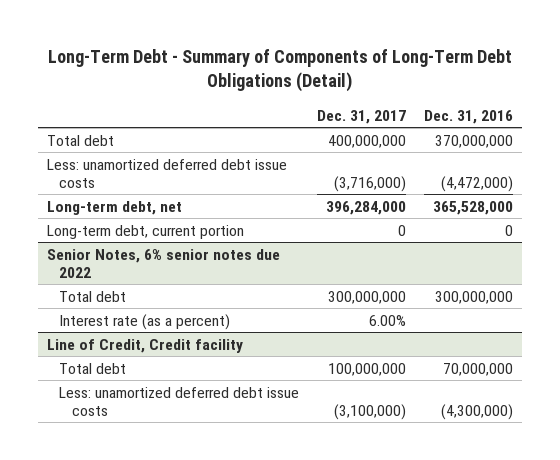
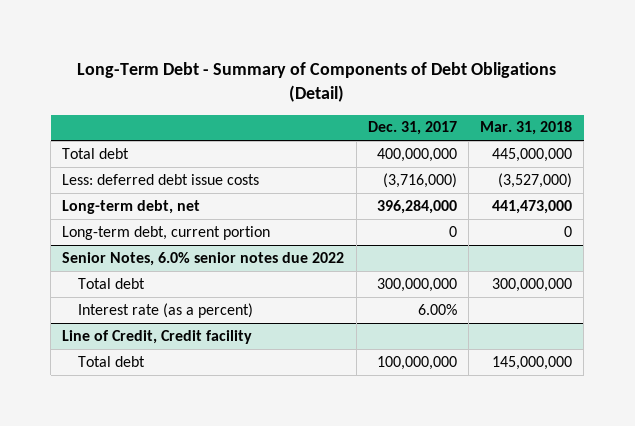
[48,48,513,93] Long-Term Debt - Summary of Components of Long-Term Debt Obligations (Detail) -> [77,61,557,103] Long-Term Debt - Summary of Components of Debt Obligations (Detail)
[424,109,514,124] Dec. 31, 2016 -> none
none -> [480,121,573,136] Mar. 31, 2018
[47,158,288,188] Less: unamortized deferred debt issue costs -> [62,173,260,185] Less: deferred debt issue costs
[47,248,281,278] Senior Notes, 6% senior notes due 2022 -> [62,251,345,266] Senior Notes, 6.0% senior notes due 2022
[59,386,300,416] Less: unamortized deferred debt issue costs -> none

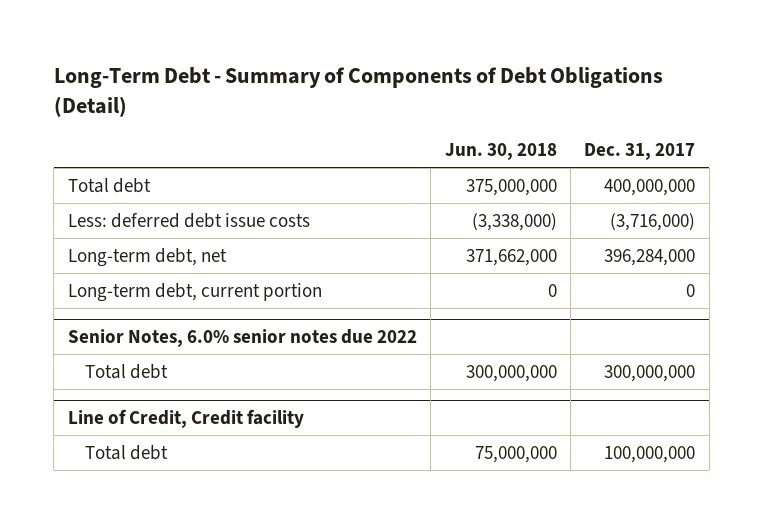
[480,121,573,136] Mar. 31, 2018 -> none
none -> [444,142,557,160] Jun. 30, 2018
[77,302,253,318] Interest rate (as a percent) -> none

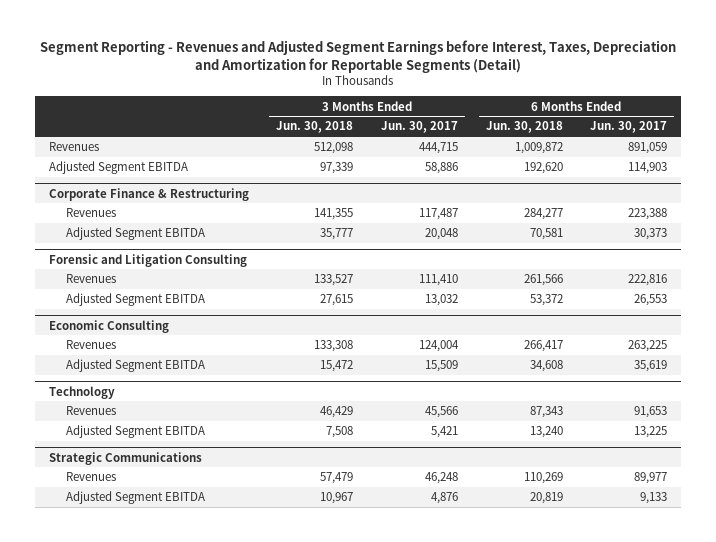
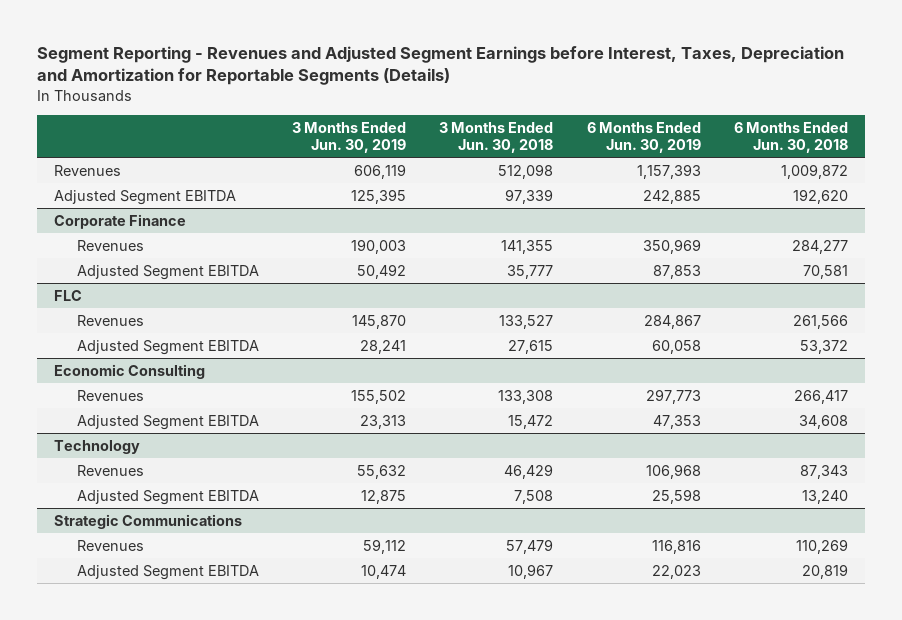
[39,40,676,73] Segment Reporting - Revenues and Adjusted Segment Earnings before Interest, Taxes, Depreciation and Amortization for Reportable Segments (Detail) -> [36,46,844,86] Segment Reporting - Revenues and Adjusted Segment Earnings before Interest, Taxes, Depreciation and Amortization for Reportable Segments (Details)
[380,121,458,134] Jun. 30, 2017 -> none
[590,121,668,134] Jun. 30, 2017 -> none
none -> [291,121,406,153] 3 Months Ended Jun. 30, 2019
none -> [586,121,701,153] 6 Months Ended Jun. 30, 2019
[48,187,249,201] Corporate Finance & Restructuring -> [53,213,186,229] Corporate Finance
[48,253,247,267] Forensic and Litigation Consulting -> [53,289,82,301] FLC

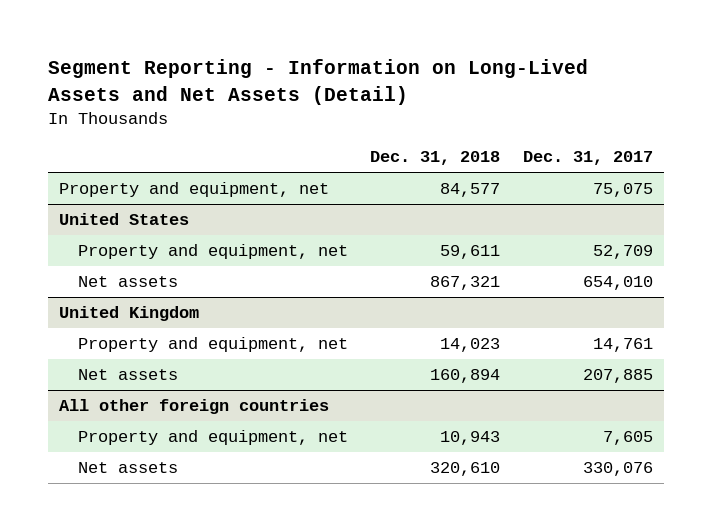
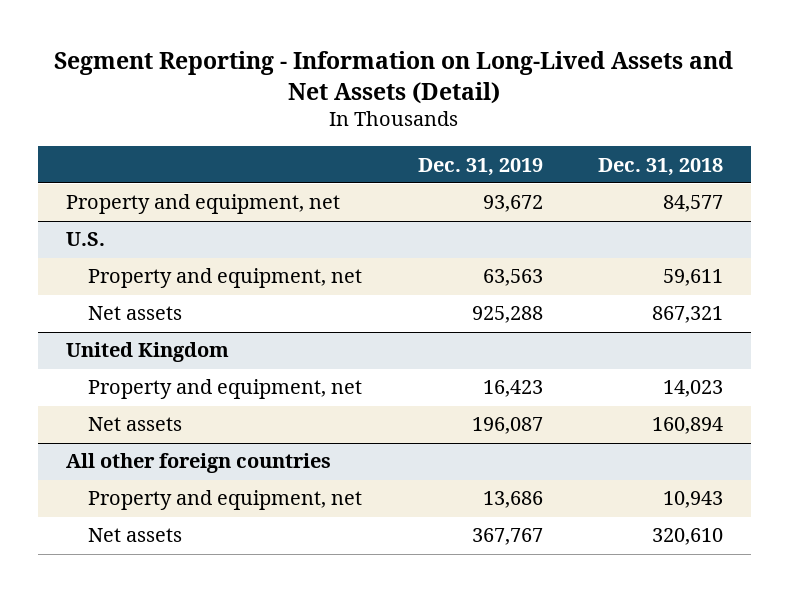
[522,151,653,166] Dec. 31, 2017 -> none
none -> [417,157,543,176] Dec. 31, 2019
[58,213,189,226] United States -> [65,232,105,247] U.S.

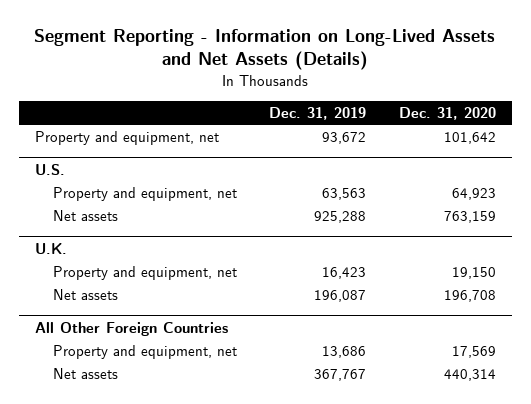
[54,50,734,104] Segment Reporting - Information on Long-Lived Assets and Net Assets (Detail) -> [34,29,496,71] Segment Reporting - Information on Long-Lived Assets and Net Assets (Details)
[597,157,723,176] Dec. 31, 2018 -> none
none -> [398,106,496,120] Dec. 31, 2020
[65,342,229,363] United Kingdom -> [34,242,67,254] U.K.
[65,453,331,474] All other foreign countries -> [34,321,228,336] All Other Foreign Countries

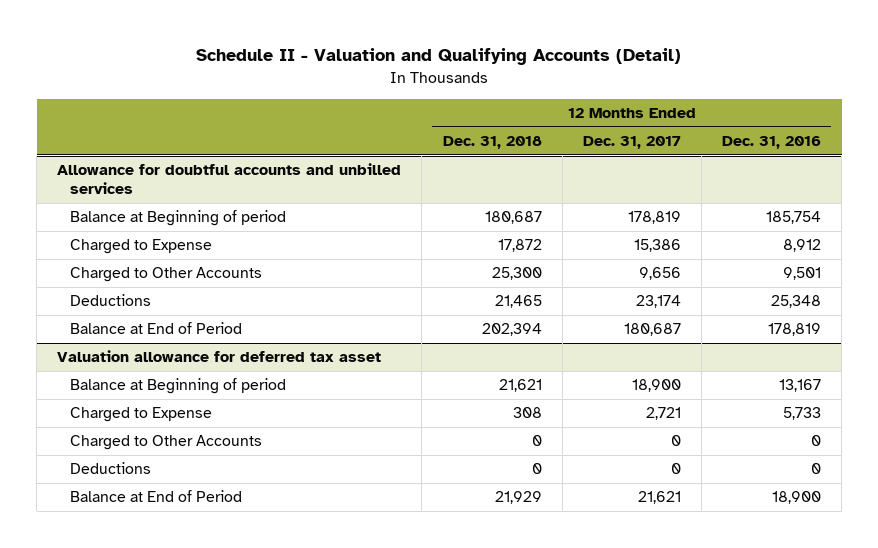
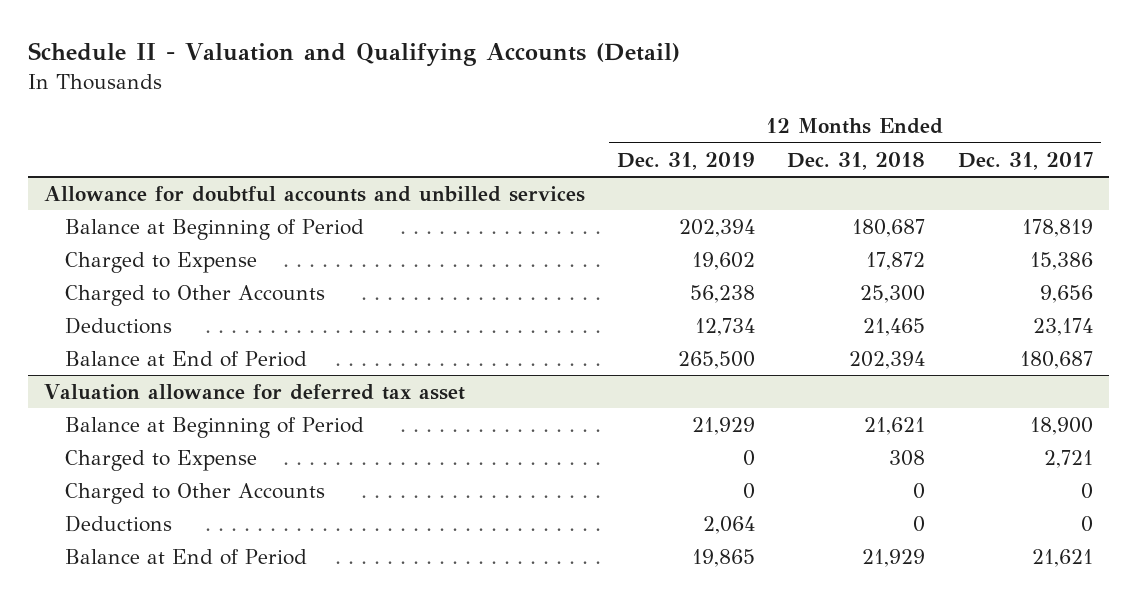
[721,135,821,149] Dec. 31, 2016 -> none
none -> [617,151,756,170] Dec. 31, 2019
[69,210,286,227] Balance at Beginning of period -> [65,218,365,240] Balance at Beginning of Period
[69,378,286,395] Balance at Beginning of period -> [65,416,365,438] Balance at Beginning of Period

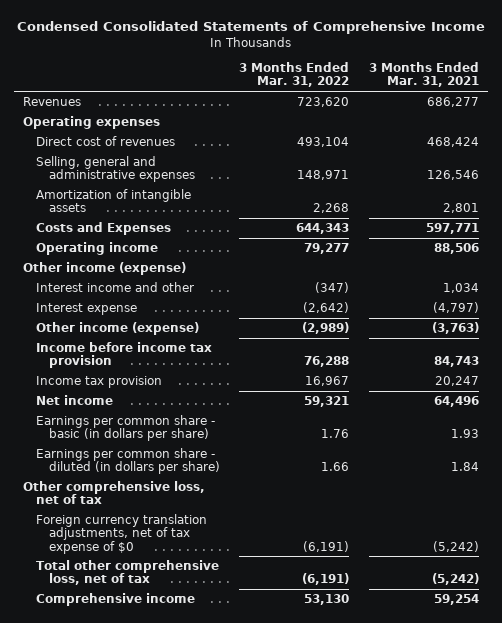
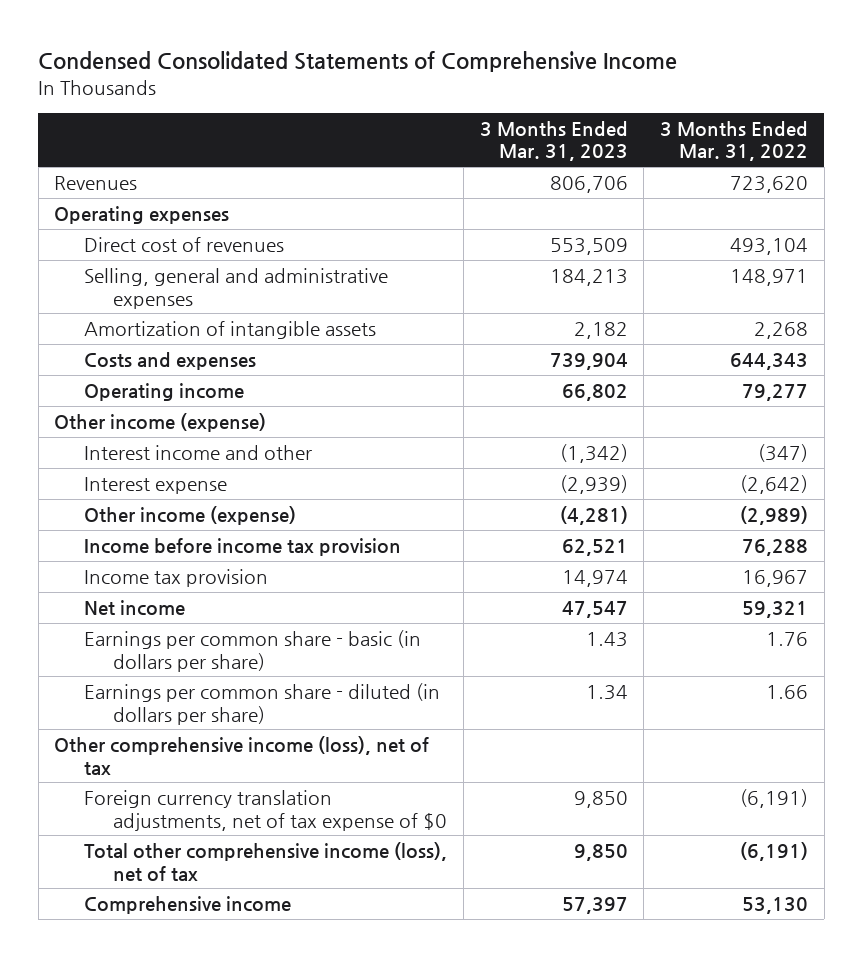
[368,61,479,88] 3 Months Ended Mar. 31, 2021 -> none
none -> [479,121,628,162] 3 Months Ended Mar. 31, 2023
[36,221,172,235] Costs and Expenses -> [83,352,256,371] Costs and expenses
[23,480,206,505] Other comprehensive loss, net of tax -> [54,736,430,775] Other comprehensive income (loss), net of tax
[36,559,220,586] Total other comprehensive loss, net of tax -> [83,842,447,881] Total other comprehensive income (loss), net of tax

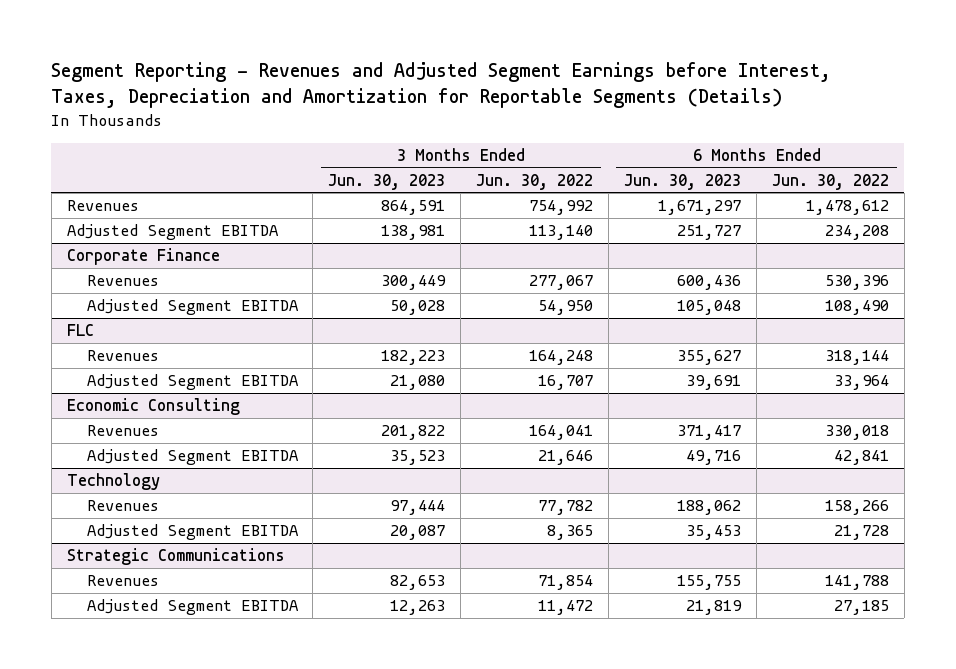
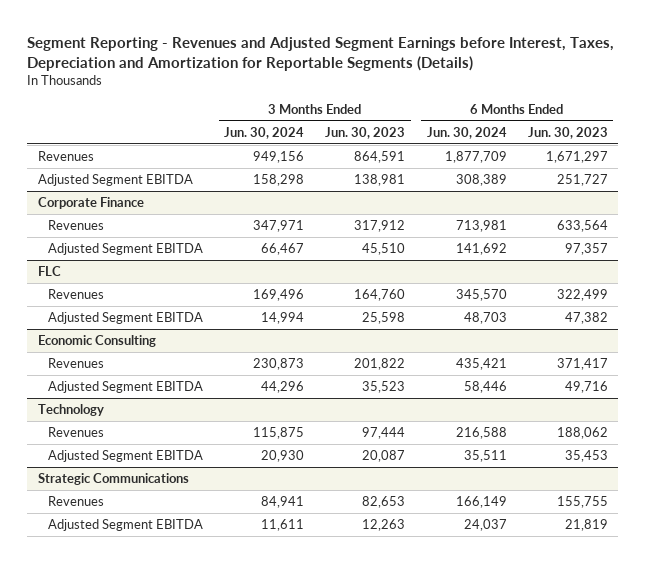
[476,173,594,190] Jun. 30, 2022 -> none
[771,173,889,190] Jun. 30, 2022 -> none
none -> [224,127,305,140] Jun. 30, 2024
none -> [426,127,507,140] Jun. 30, 2024
[381,275,447,291] 300,449 -> [354,220,406,233] 317,912
[677,275,742,291] 600,436 -> [556,220,608,233] 633,564
[390,300,446,316] 50,028 -> [362,243,406,256] 45,510
[677,300,742,316] 105,048 -> [564,243,608,256] 97,357
[381,350,446,366] 182,223 -> [354,289,406,302] 164,760
[677,350,742,366] 355,627 -> [556,289,608,302] 322,499
[390,375,446,391] 21,080 -> [362,312,406,325] 25,598
[686,375,742,391] 39,691 -> [564,312,608,325] 47,382

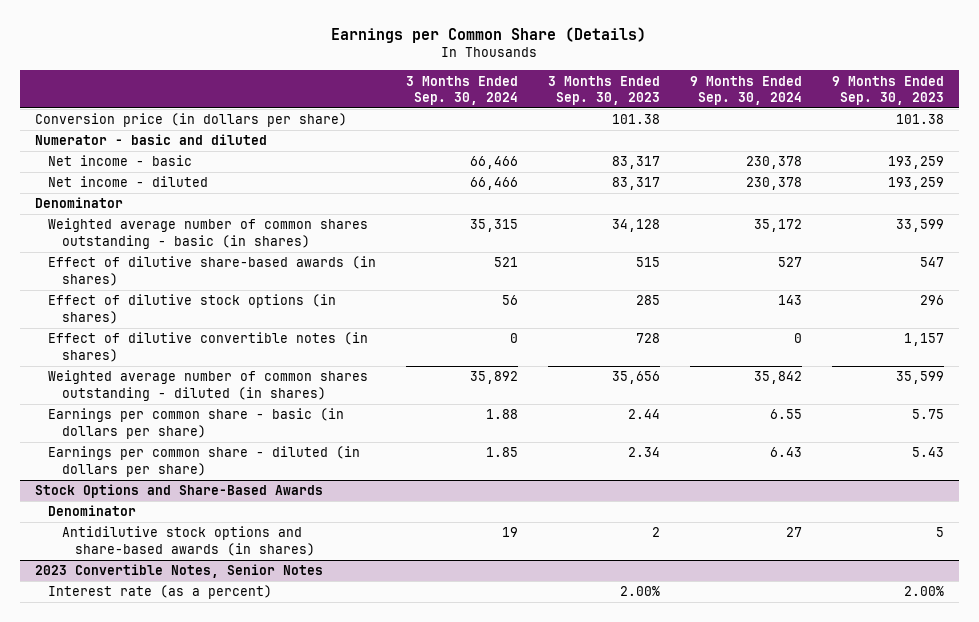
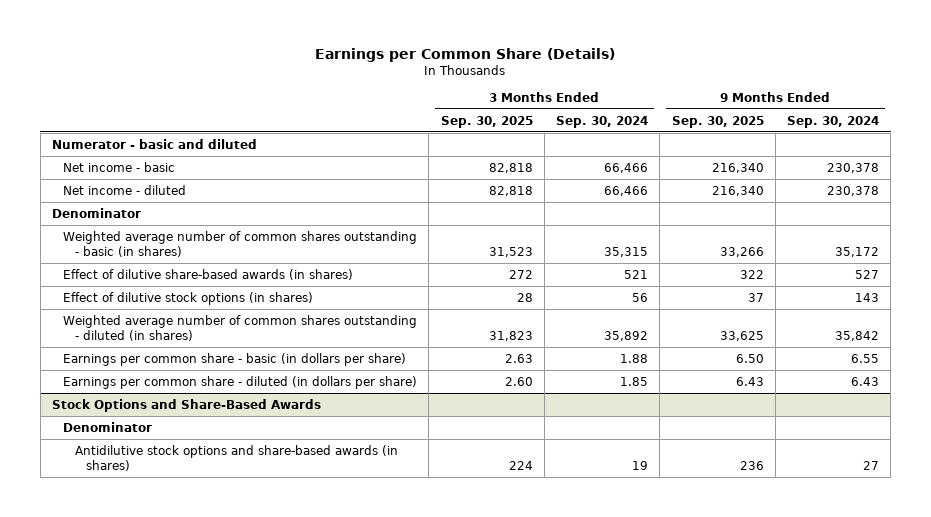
[548,75,661,105] 3 Months Ended Sep. 30, 2023 -> none
[832,75,945,105] 9 Months Ended Sep. 30, 2023 -> none
none -> [440,115,533,128] Sep. 30, 2025
none -> [671,115,764,128] Sep. 30, 2025
[34,113,347,128] Conversion price (in dollars per share) -> none
[48,332,369,362] Effect of dilutive convertible notes (in shares) -> none
[34,564,323,579] 2023 Convertible Notes, Senior Notes -> none
[48,585,273,600] Interest rate (as a percent) -> none

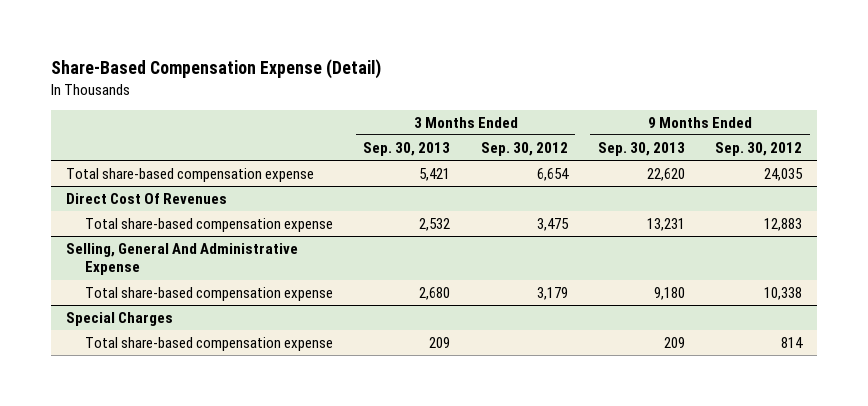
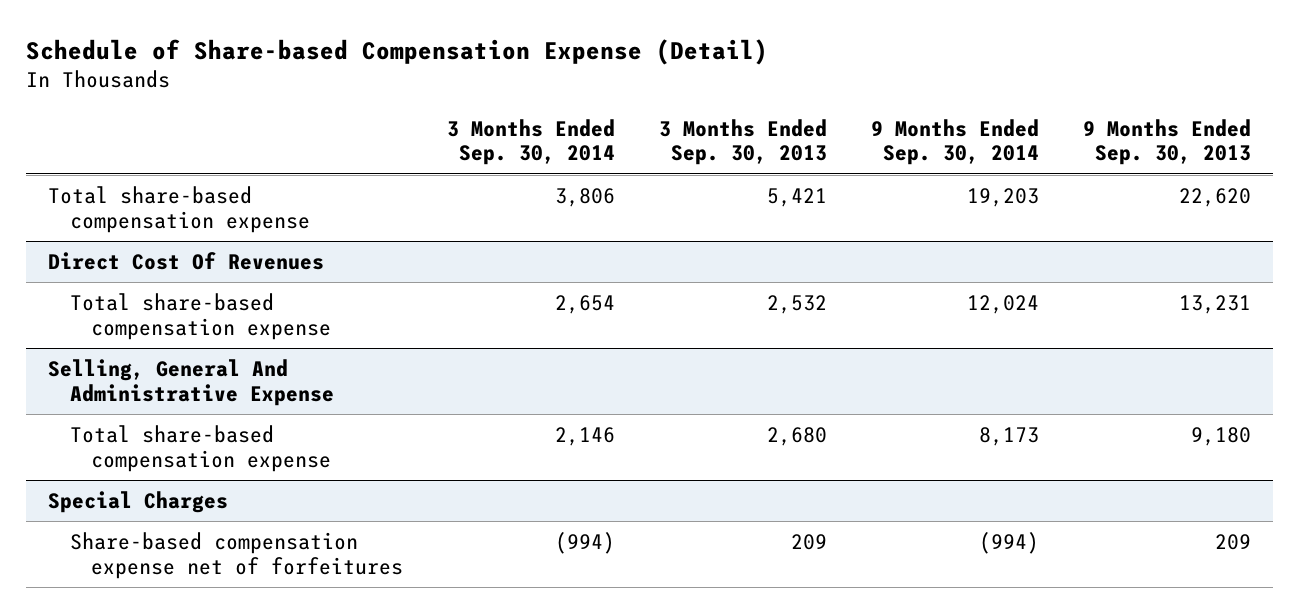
[50,59,381,80] Share-Based Compensation Expense (Detail) -> [26,38,769,65] Schedule of Share-based Compensation Expense (Detail)
[480,141,568,156] Sep. 30, 2012 -> none
[715,141,803,156] Sep. 30, 2012 -> none
none -> [446,118,615,166] 3 Months Ended Sep. 30, 2014
none -> [870,118,1039,166] 9 Months Ended Sep. 30, 2014
[85,336,334,351] Total share-based compensation expense -> [69,531,403,579] Share-based compensation expense net of forfeitures

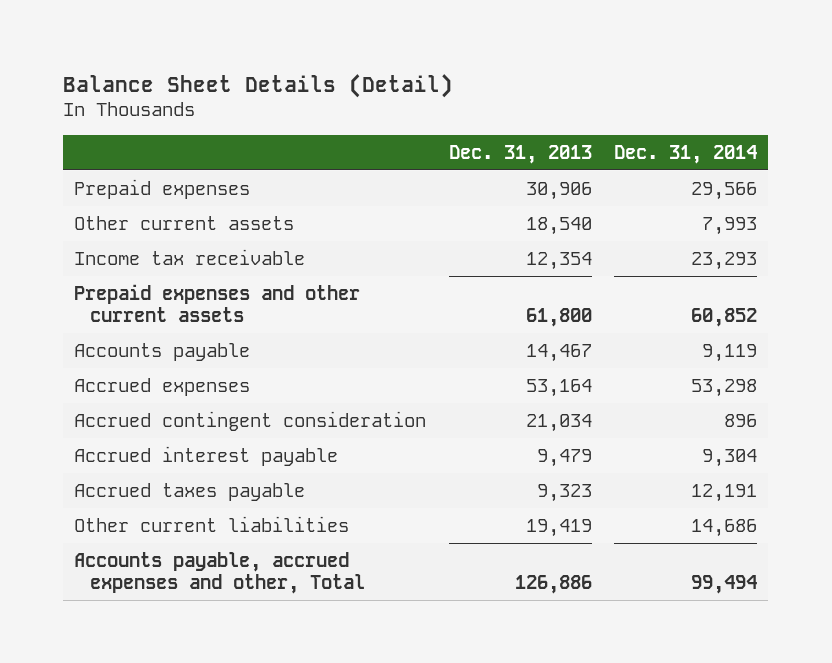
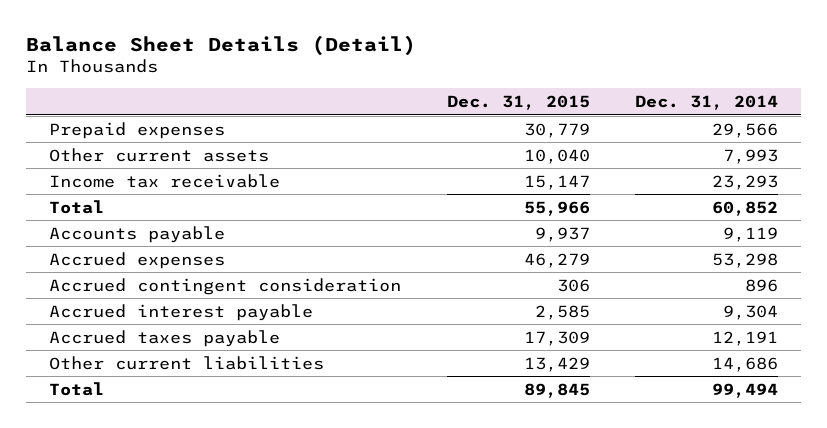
[448,144,592,164] Dec. 31, 2013 -> none
none -> [446,95,590,111] Dec. 31, 2015
[74,284,361,323] Prepaid expenses and other current assets -> [48,199,104,214] Total
[74,552,366,595] Accounts payable, accrued expenses and other, Total -> [48,381,104,396] Total

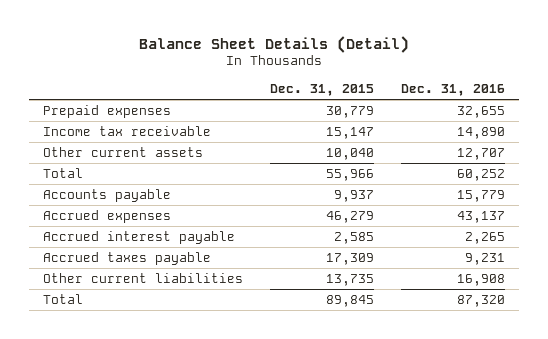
[635,95,779,111] Dec. 31, 2014 -> none
none -> [401,83,506,96] Dec. 31, 2016
[48,147,269,162] Other current assets -> [42,147,203,158] Other current assets
[48,277,401,295] Accrued contingent consideration -> none
[523,356,590,372] 13,429 -> [326,274,375,287] 13,735

